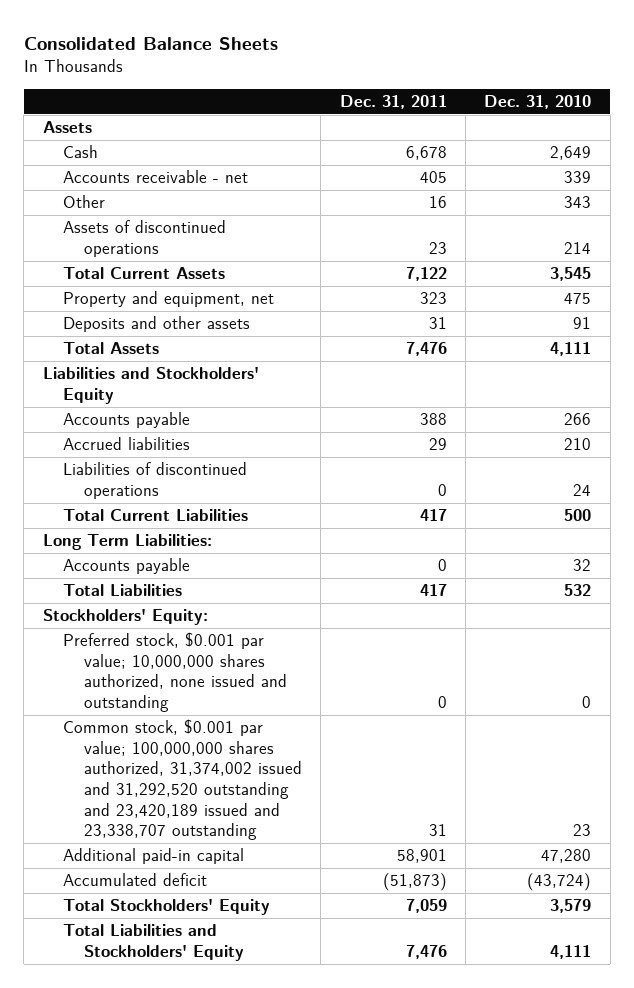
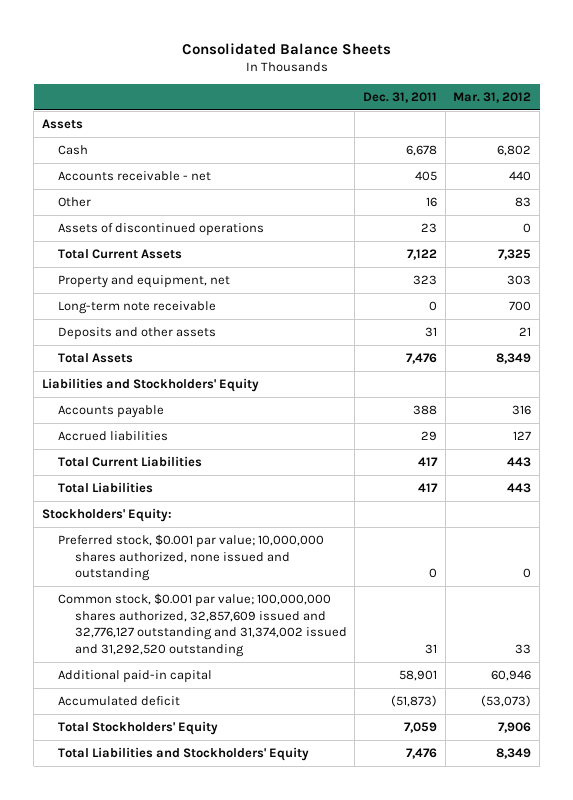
[484,95,592,110] Dec. 31, 2010 -> none
none -> [453,92,532,104] Mar. 31, 2012
none -> [58,300,217,314] Long-term note receivable
[63,462,248,499] Liabilities of discontinued operations -> none
[42,534,212,551] Long Term Liabilities: -> none
[63,558,191,575] Accounts payable -> none
[63,719,302,841] Common stock, $0.001 par value; 100,000,000 shares authorized, 31,374,002 issued and 31,292,520 outstanding and 23,420,189 issued and 23,338,707 outstanding -> [58,592,347,658] Common stock, $0.001 par value; 100,000,000 shares authorized, 32,857,609 issued and 32,776,127 outstanding and 31,374,002 issued and 31,292,520 outstanding

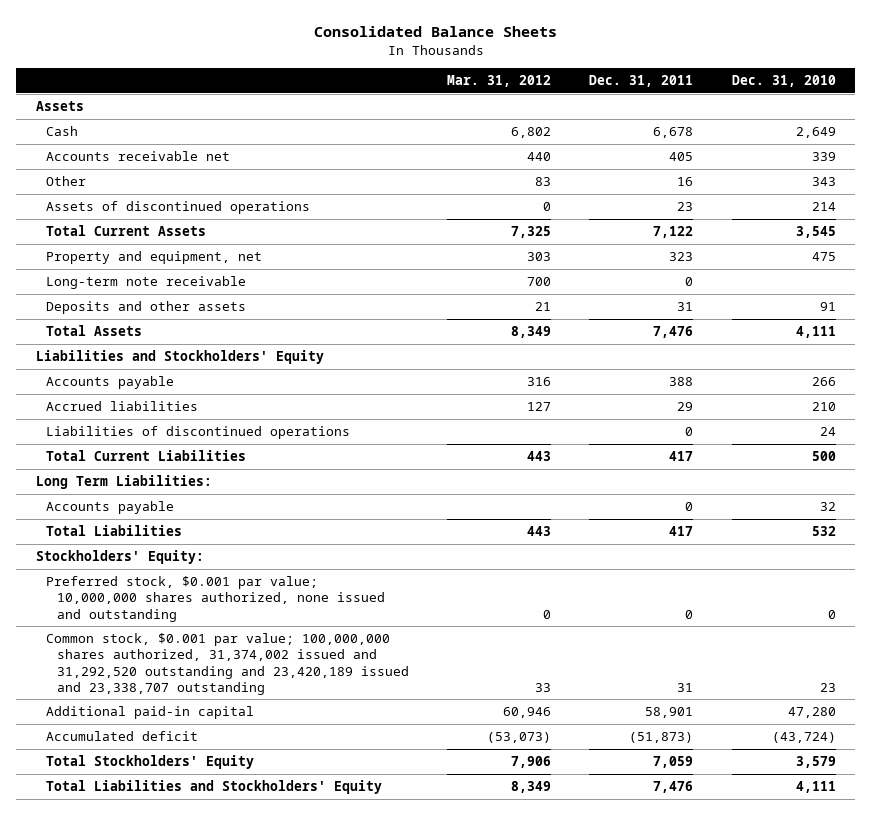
none -> [731,75,836,88] Dec. 31, 2010
[58,170,212,181] Accounts receivable - net -> [46,151,231,162] Accounts receivable net
none -> [46,426,351,440] Liabilities of discontinued operations
none -> [35,475,212,490] Long Term Liabilities:
none -> [46,501,175,515] Accounts payable
[58,592,347,658] Common stock, $0.001 par value; 100,000,000 shares authorized, 32,857,609 issued and 32,776,127 outstanding and 31,374,002 issued and 31,292,520 outstanding -> [46,633,409,695] Common stock, $0.001 par value; 100,000,000 shares authorized, 31,374,002 issued and 31,292,520 outstanding and 23,420,189 issued and 23,338,707 outstanding

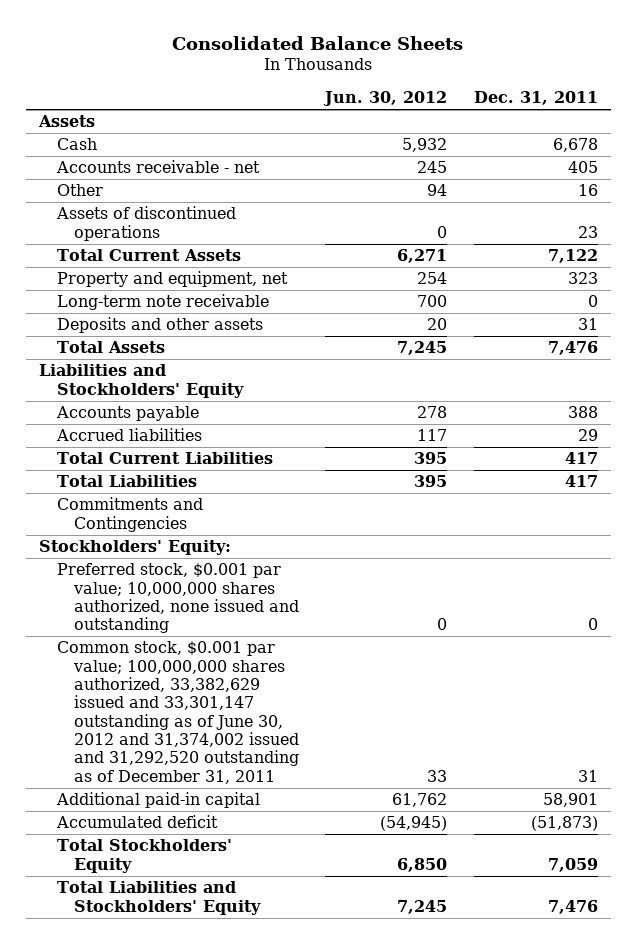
[446,75,551,88] Mar. 31, 2012 -> none
[731,75,836,88] Dec. 31, 2010 -> none
none -> [323,91,448,107] Jun. 30, 2012
[46,151,231,162] Accounts receivable net -> [55,160,260,174] Accounts receivable - net
[46,426,351,440] Liabilities of discontinued operations -> none
[35,475,212,490] Long Term Liabilities: -> none
[46,501,175,515] Accounts payable -> none
none -> [56,497,203,532] Commitments and Contingencies
[46,633,409,695] Common stock, $0.001 par value; 100,000,000 shares authorized, 31,374,002 issued and 31,292,520 outstanding and 23,420,189 issued and 23,338,707 outstanding -> [56,641,300,784] Common stock, $0.001 par value; 100,000,000 shares authorized, 33,382,629 issued and 33,301,147 outstanding as of June 30, 2012 and 31,374,002 issued and 31,292,520 outstanding as of December 31, 2011

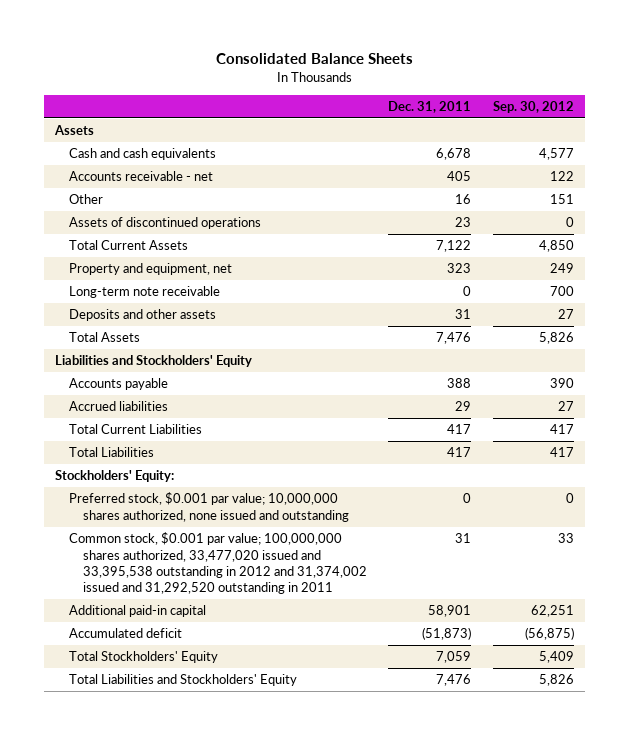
[323,91,448,107] Jun. 30, 2012 -> none
none -> [493,100,575,113] Sep. 30, 2012
[56,138,97,151] Cash -> [68,148,216,161] Cash and cash equivalents
[56,497,203,532] Commitments and Contingencies -> none
[56,641,300,784] Common stock, $0.001 par value; 100,000,000 shares authorized, 33,382,629 issued and 33,301,147 outstanding as of June 30, 2012 and 31,374,002 issued and 31,292,520 outstanding as of December 31, 2011 -> [68,532,367,595] Common stock, $0.001 par value; 100,000,000 shares authorized, 33,477,020 issued and 33,395,538 outstanding in 2012 and 31,374,002 issued and 31,292,520 outstanding in 2011

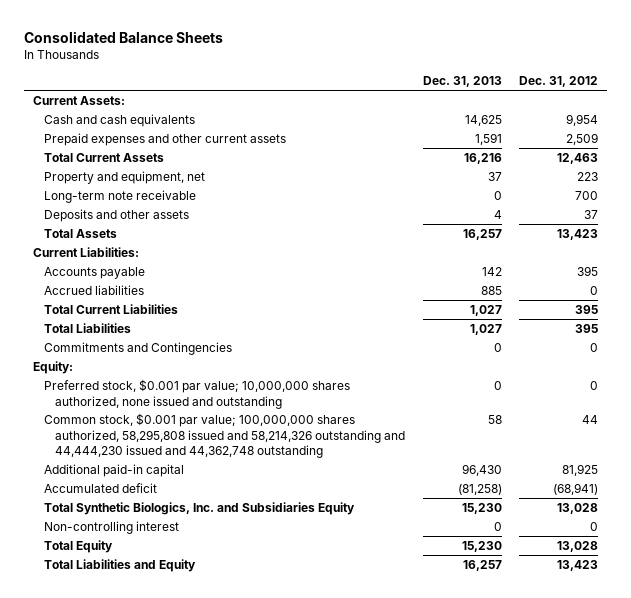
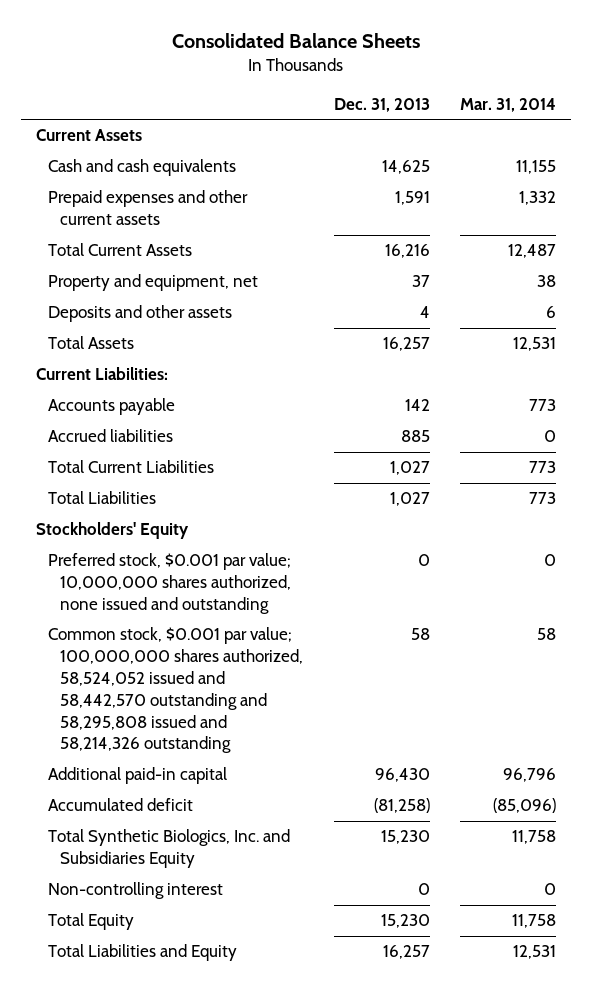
[518,76,598,88] Dec. 31, 2012 -> none
none -> [459,97,556,112] Mar. 31, 2014
[32,95,125,105] Current Assets: -> [36,129,143,142] Current Assets
[44,189,197,203] Long-term note receivable -> none
[44,341,233,355] Commitments and Contingencies -> none
[32,360,73,374] Equity: -> [36,522,190,540] Stockholders' Equity
[44,412,406,459] Common stock, $0.001 par value; 100,000,000 shares authorized, 58,295,808 issued and 58,214,326 outstanding and 44,444,230 issued and 44,362,748 outstanding -> [48,627,304,754] Common stock, $0.001 par value; 100,000,000 shares authorized, 58,524,052 issued and 58,442,570 outstanding and 58,295,808 issued and 58,214,326 outstanding

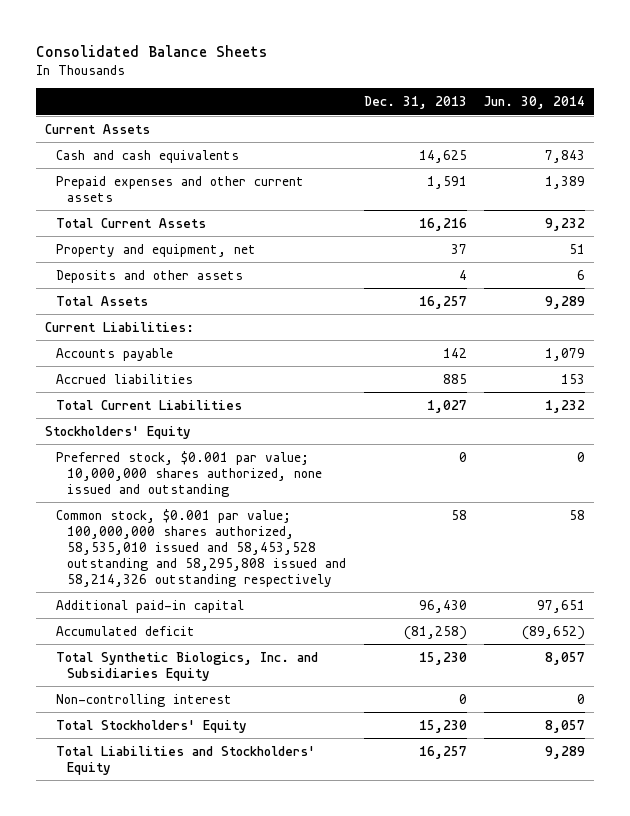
[459,97,556,112] Mar. 31, 2014 -> none
none -> [484,96,586,110] Jun. 30, 2014
[48,491,157,505] Total Liabilities -> none
[48,627,304,754] Common stock, $0.001 par value; 100,000,000 shares authorized, 58,524,052 issued and 58,442,570 outstanding and 58,295,808 issued and 58,214,326 outstanding -> [56,508,347,587] Common stock, $0.001 par value; 100,000,000 shares authorized, 58,535,010 issued and 58,453,528 outstanding and 58,295,808 issued and 58,214,326 outstanding respectively
[48,913,135,931] Total Equity -> [56,719,248,733] Total Stockholders' Equity
[48,944,238,962] Total Liabilities and Equity -> [56,745,316,775] Total Liabilities and Stockholders' Equity

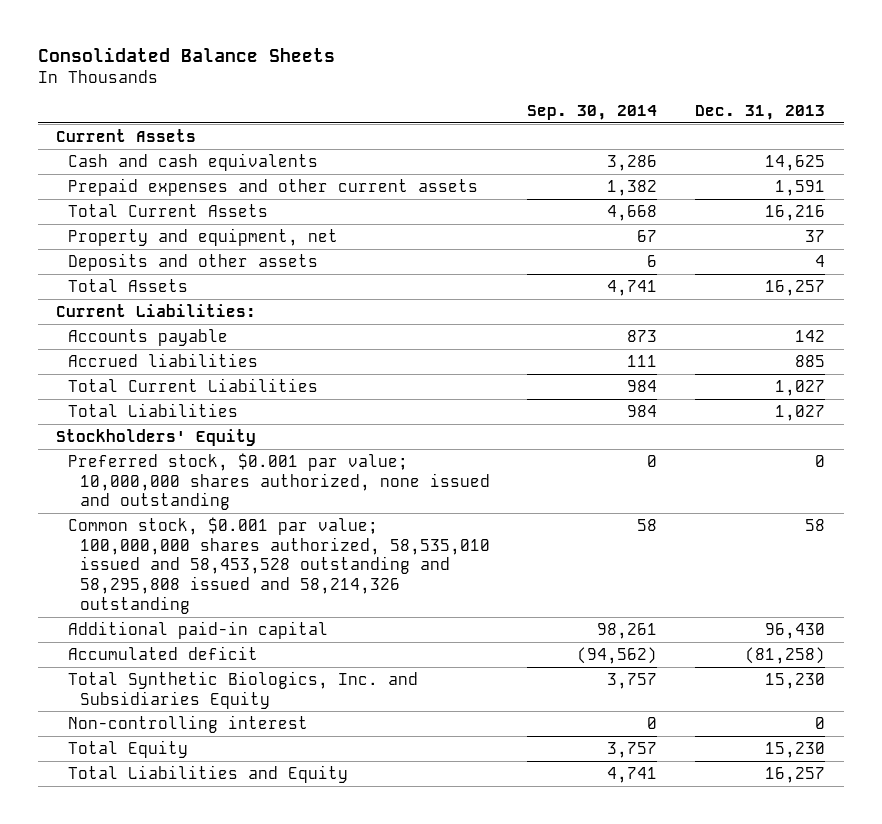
[484,96,586,110] Jun. 30, 2014 -> none
none -> [527,104,658,120] Sep. 30, 2014
none -> [68,402,239,417] Total Liabilities
[56,508,347,587] Common stock, $0.001 par value; 100,000,000 shares authorized, 58,535,010 issued and 58,453,528 outstanding and 58,295,808 issued and 58,214,326 outstanding respectively -> [68,516,490,614] Common stock, $0.001 par value; 100,000,000 shares authorized, 58,535,010 issued and 58,453,528 outstanding and 58,295,808 issued and 58,214,326 outstanding
[56,719,248,733] Total Stockholders' Equity -> [68,739,189,758] Total Equity
[56,745,316,775] Total Liabilities and Stockholders' Equity -> [68,764,349,783] Total Liabilities and Equity

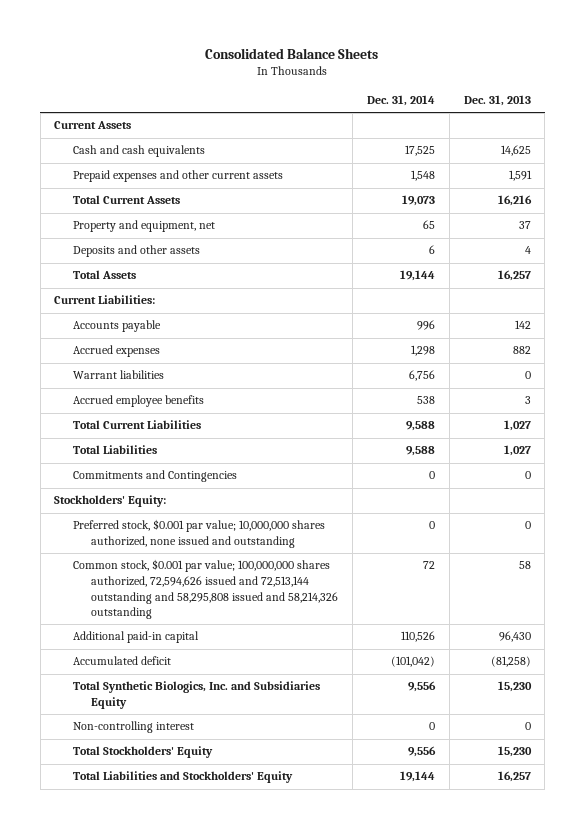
[527,104,658,120] Sep. 30, 2014 -> none
none -> [366,95,435,107] Dec. 31, 2014
[68,352,259,367] Accrued liabilities -> [72,345,160,358] Accrued expenses
[795,354,826,367] 885 -> [512,346,531,355] 882
none -> [72,370,164,380] Warrant liabilities
none -> [72,395,204,408] Accrued employee benefits
none -> [72,470,237,483] Commitments and Contingencies
[56,428,257,446] Stockholders' Equity -> [54,495,167,508] Stockholders' Equity:
[68,516,490,614] Common stock, $0.001 par value; 100,000,000 shares authorized, 58,535,010 issued and 58,453,528 outstanding and 58,295,808 issued and 58,214,326 outstanding -> [72,559,339,620] Common stock, $0.001 par value; 100,000,000 shares authorized, 72,594,626 issued and 72,513,144 outstanding and 58,295,808 issued and 58,214,326 outstanding
[68,739,189,758] Total Equity -> [72,746,213,759] Total Stockholders' Equity
[68,764,349,783] Total Liabilities and Equity -> [72,771,293,784] Total Liabilities and Stockholders' Equity

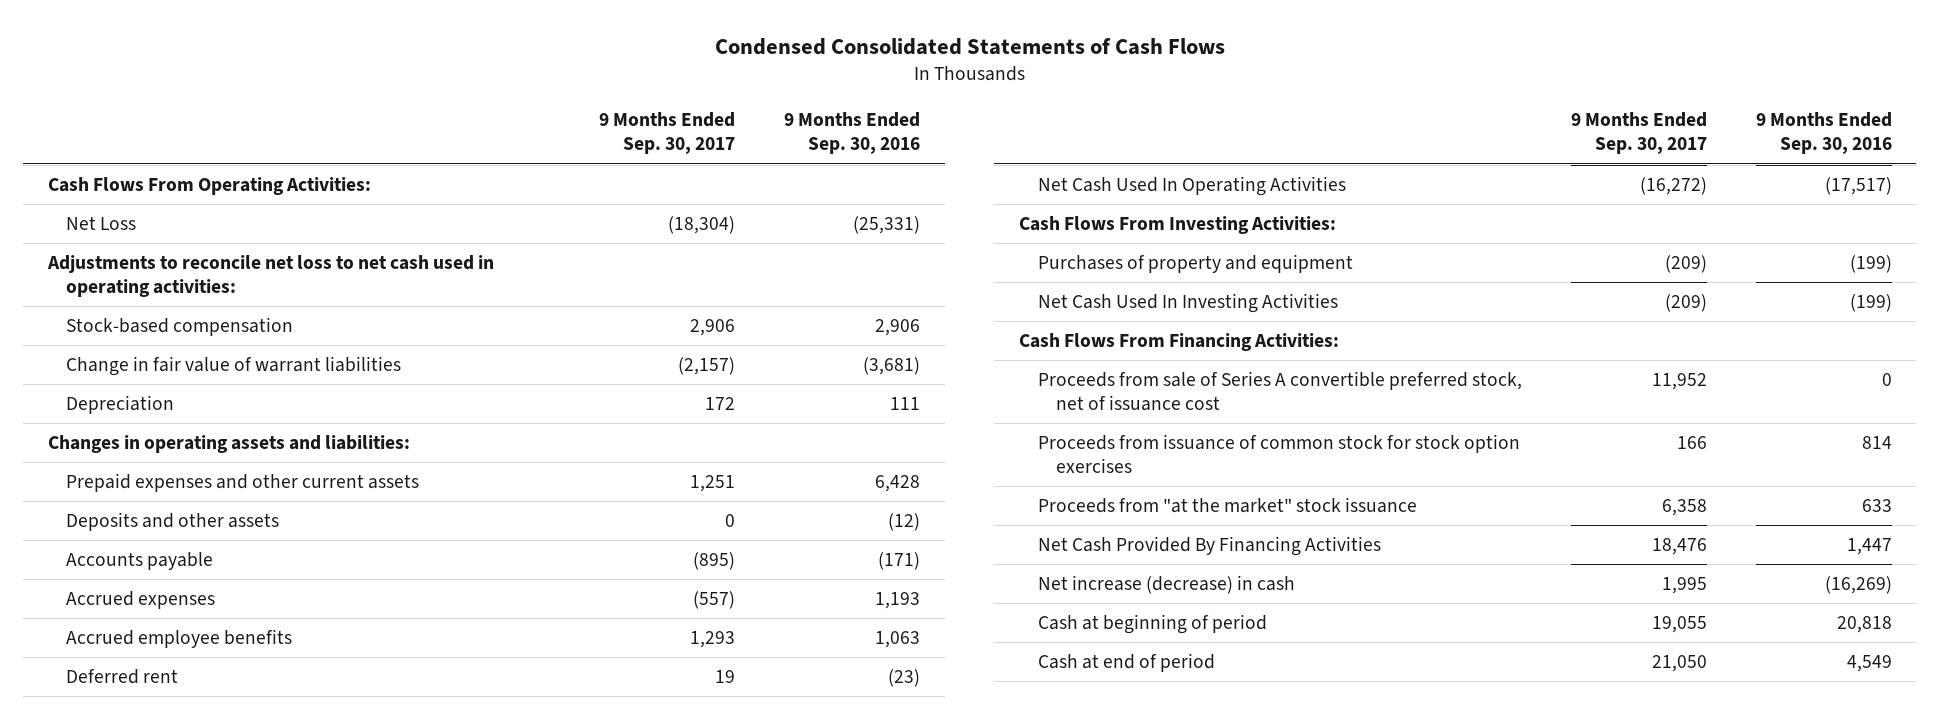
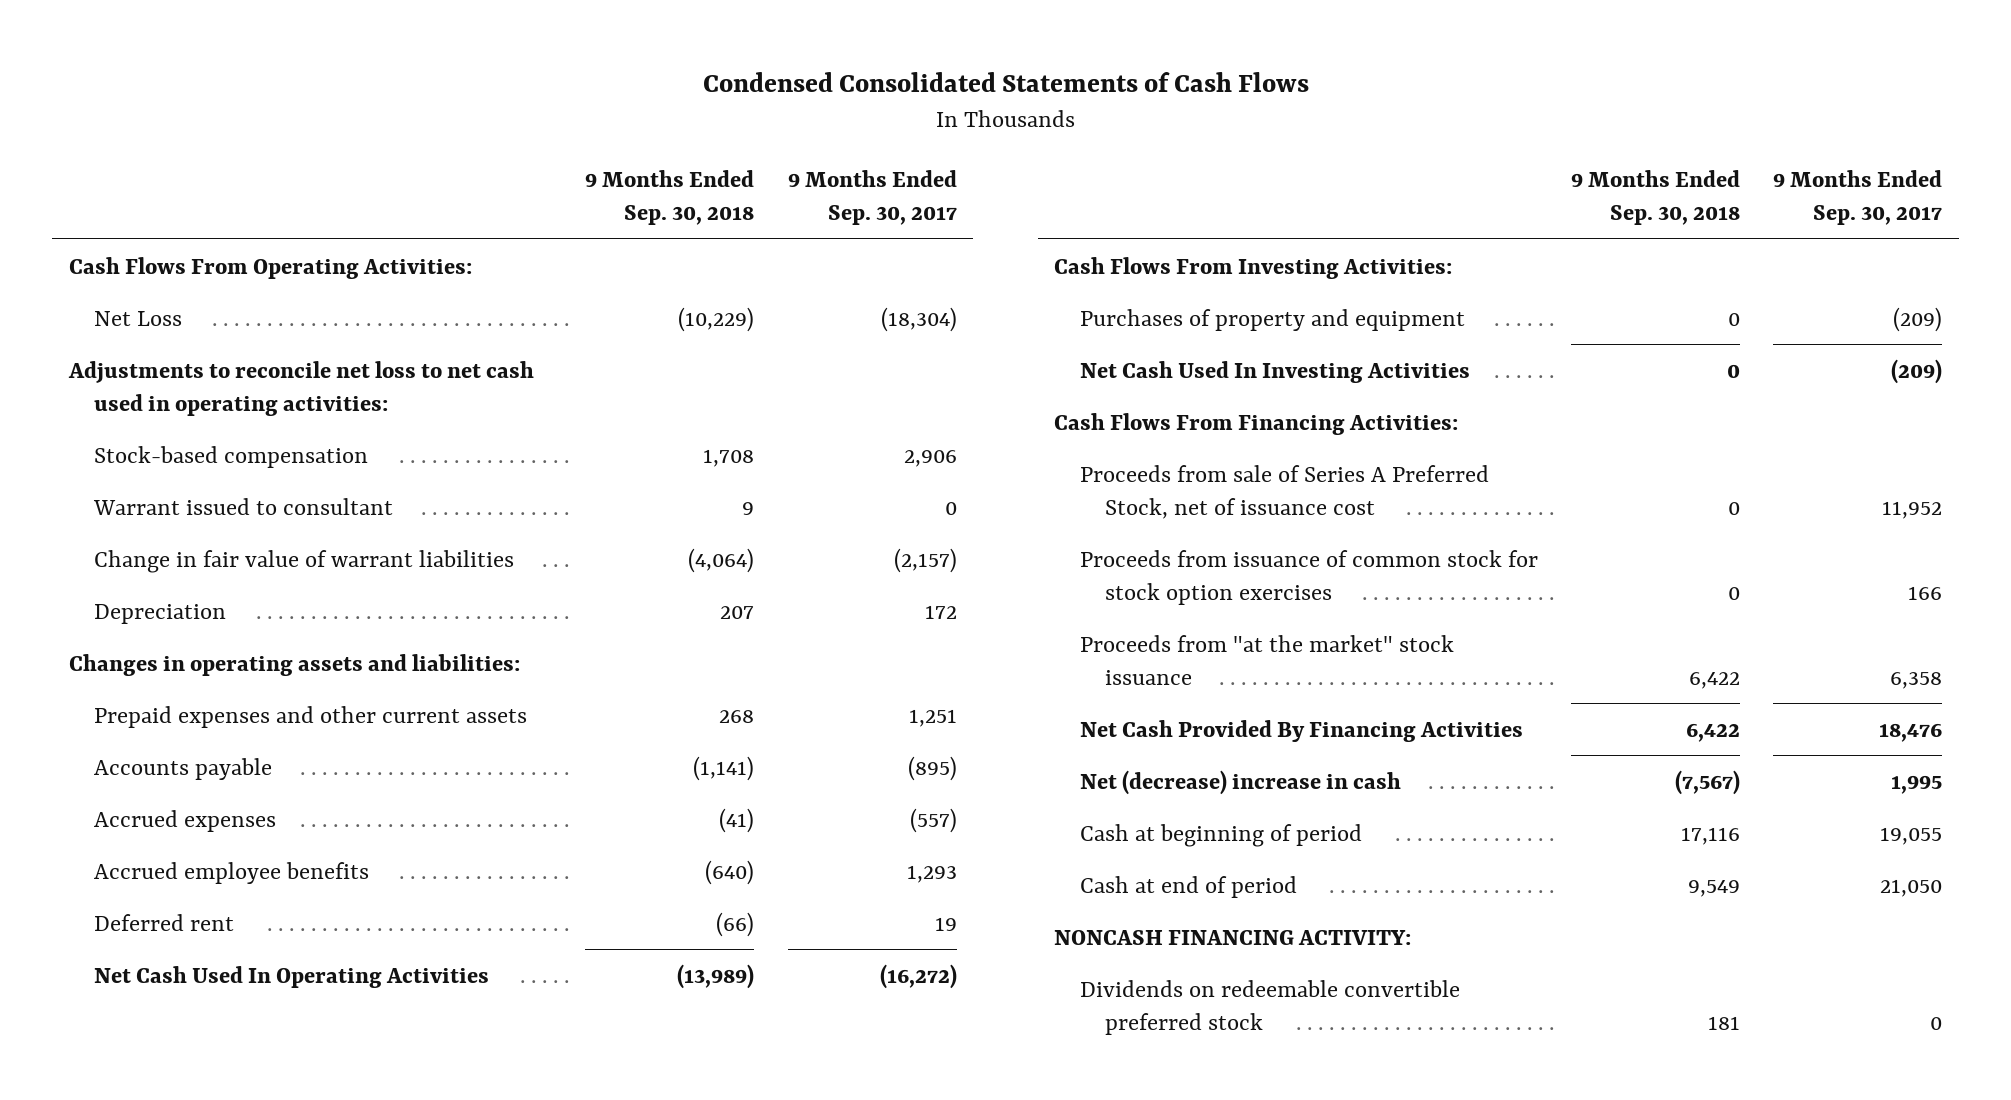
[784,112,921,155] 9 Months Ended Sep. 30, 2016 -> none
none -> [585,169,755,225] 9 Months Ended Sep. 30, 2018
none -> [93,497,394,515] Warrant issued to consultant
[66,512,280,532] Deposits and other assets -> none
[1037,371,1522,412] Proceeds from sale of Series A convertible preferred stock, net of issuance cost -> [1079,464,1489,519] Proceeds from sale of Series A Preferred Stock, net of issuance cost
[1037,575,1295,595] Net increase (decrease) in cash -> [1079,769,1401,795] Net (decrease) increase in cash
none -> [1054,929,1412,945] NONCASH FINANCING ACTIVITY:
none -> [1079,979,1460,1035] Dividends on redeemable convertible preferred stock

